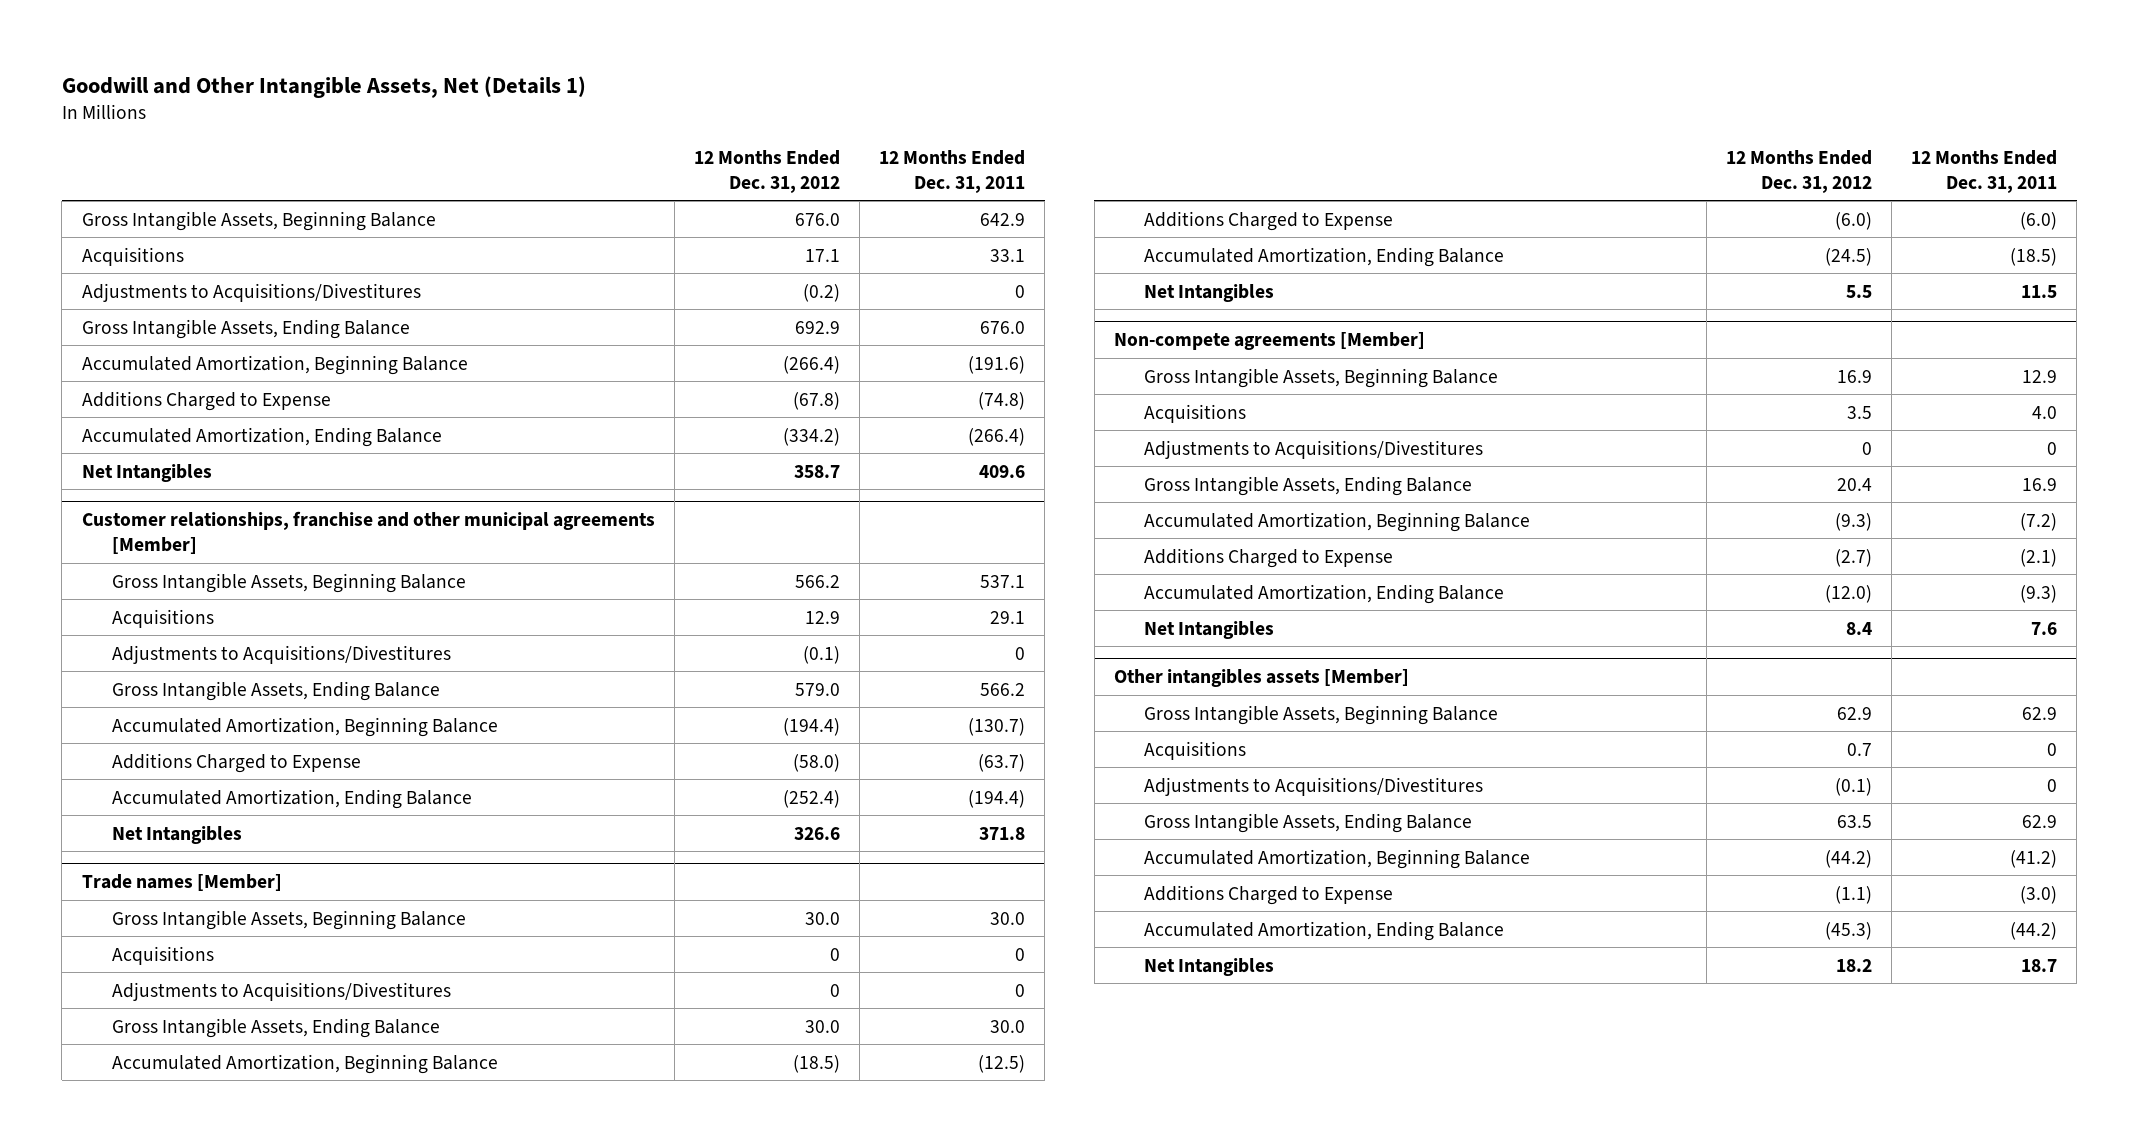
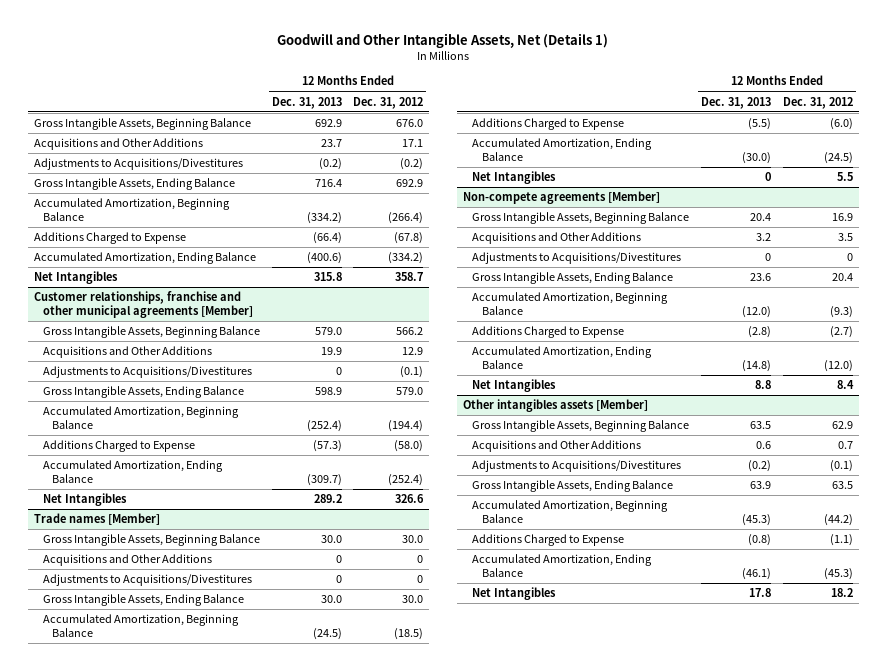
[879,149,1026,193] 12 Months Ended Dec. 31, 2011 -> none
none -> [271,96,342,109] Dec. 31, 2013
[81,246,184,266] Acquisitions -> [33,138,203,151] Acquisitions and Other Additions
[112,608,215,628] Acquisitions -> [42,346,212,359] Acquisitions and Other Additions
[112,945,215,965] Acquisitions -> none
none -> [42,554,212,567] Acquisitions and Other Additions
[1144,403,1247,423] Acquisitions -> none
none -> [472,232,642,245] Acquisitions and Other Additions
[1144,740,1247,760] Acquisitions -> none
none -> [472,440,642,453] Acquisitions and Other Additions

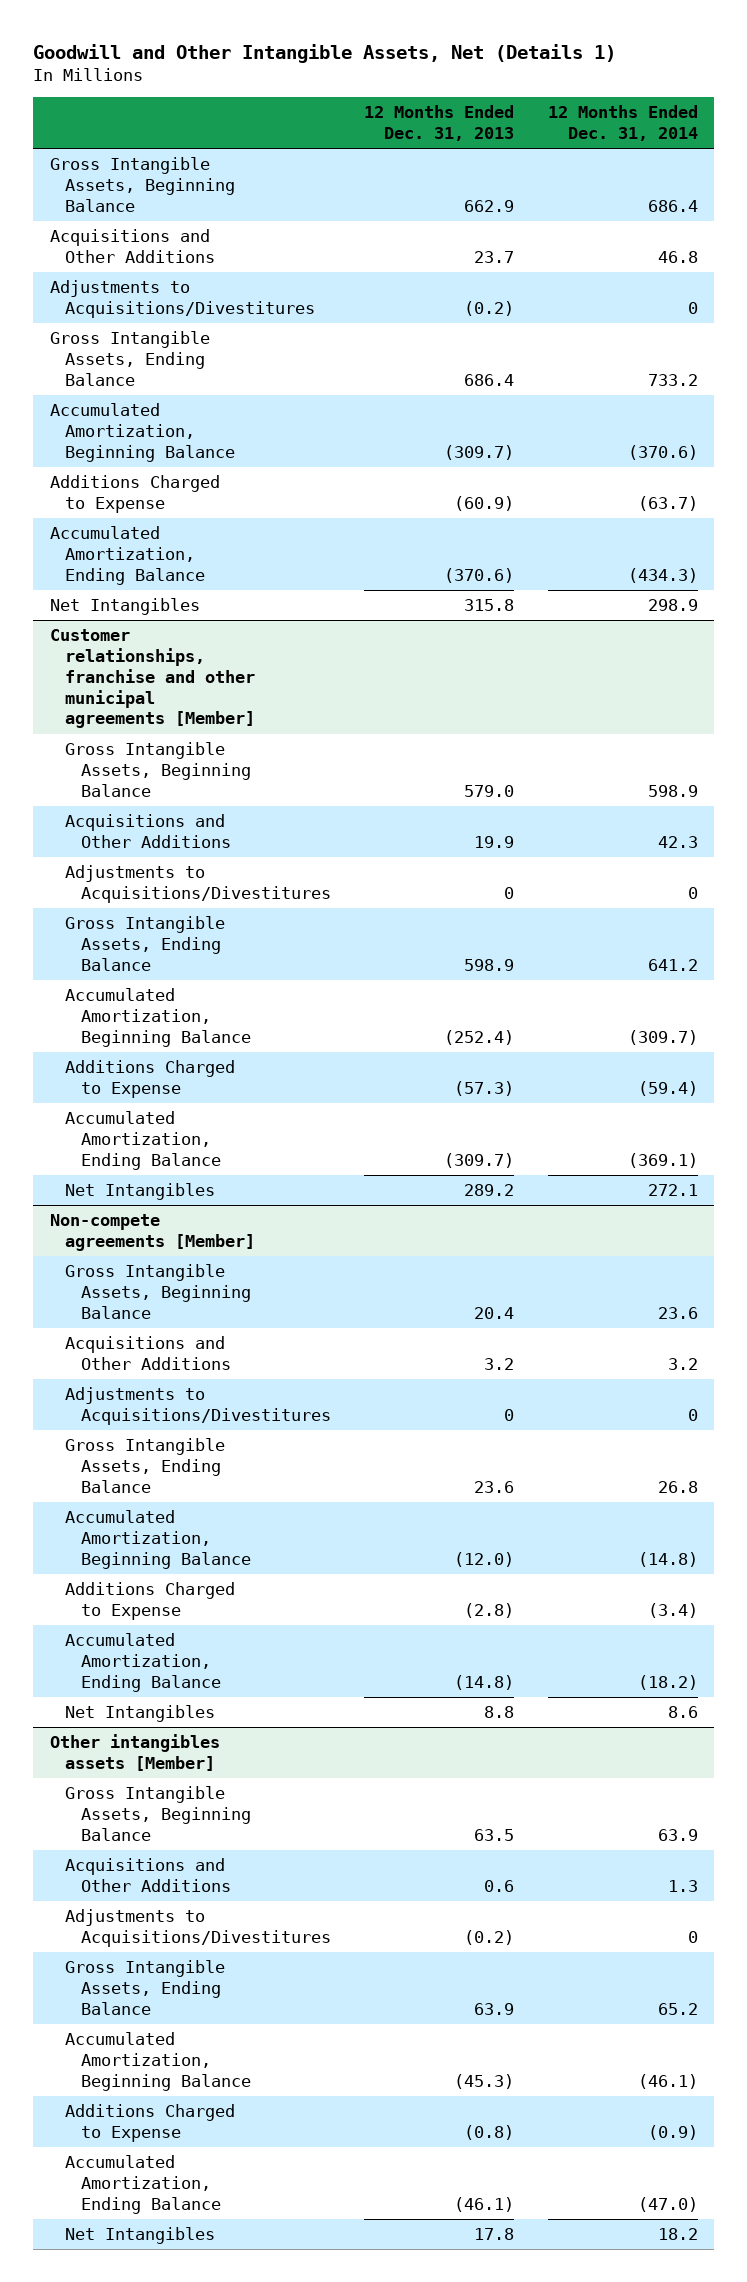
[353,96,424,109] Dec. 31, 2012 -> none
none -> [547,105,698,142] 12 Months Ended Dec. 31, 2014
[314,119,342,128] 692.9 -> [464,199,515,212] 662.9
[314,179,342,188] 716.4 -> [464,373,515,386] 686.4
[306,212,342,225] (334.2) -> [444,444,515,460] (309.7)
[312,232,342,245] (66.4) -> [454,495,515,511] (60.9)
[306,252,342,265] (400.6) -> [444,567,515,583] (370.6)
[33,513,160,526] Trade names [Member] -> none
[42,534,260,547] Gross Intangible Assets, Beginning Balance -> none
[42,554,212,567] Acquisitions and Other Additions -> none
[42,574,252,587] Adjustments to Acquisitions/Divestitures -> none
[42,594,244,607] Gross Intangible Assets, Ending Balance -> none
[42,614,239,638] Accumulated Amortization, Beginning Balance -> none
[472,118,625,131] Additions Charged to Expense -> none
[472,138,653,162] Accumulated Amortization, Ending Balance -> none
[472,171,557,185] Net Intangibles -> none

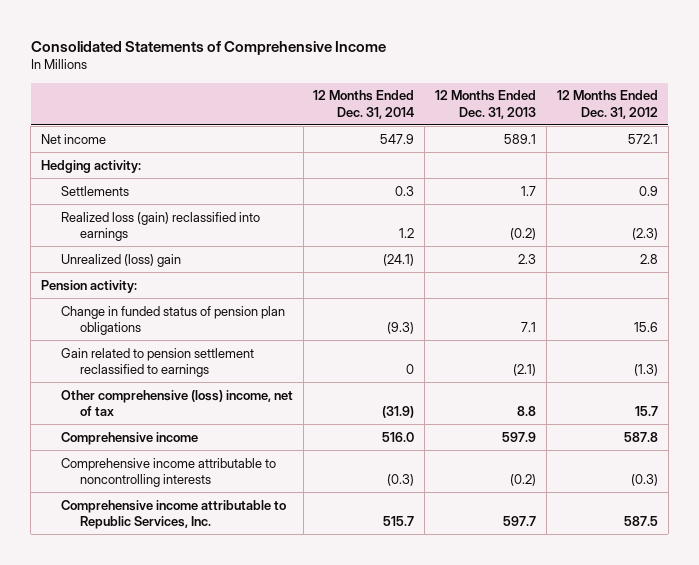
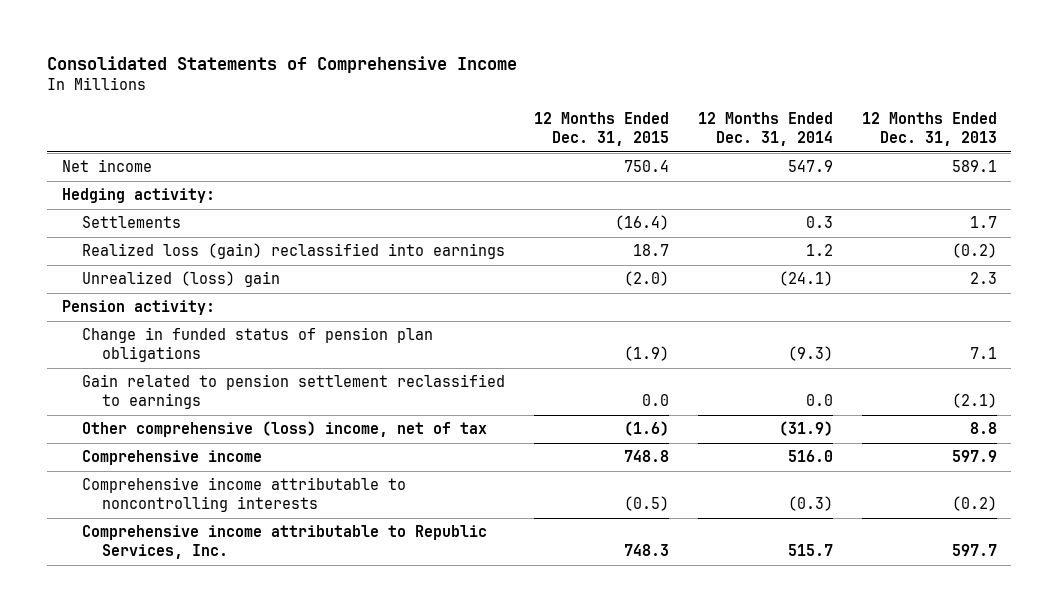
[556,90,658,119] 12 Months Ended Dec. 31, 2012 -> none
none -> [533,112,669,147] 12 Months Ended Dec. 31, 2015
[406,364,415,375] 0 -> [805,394,833,407] 0.0

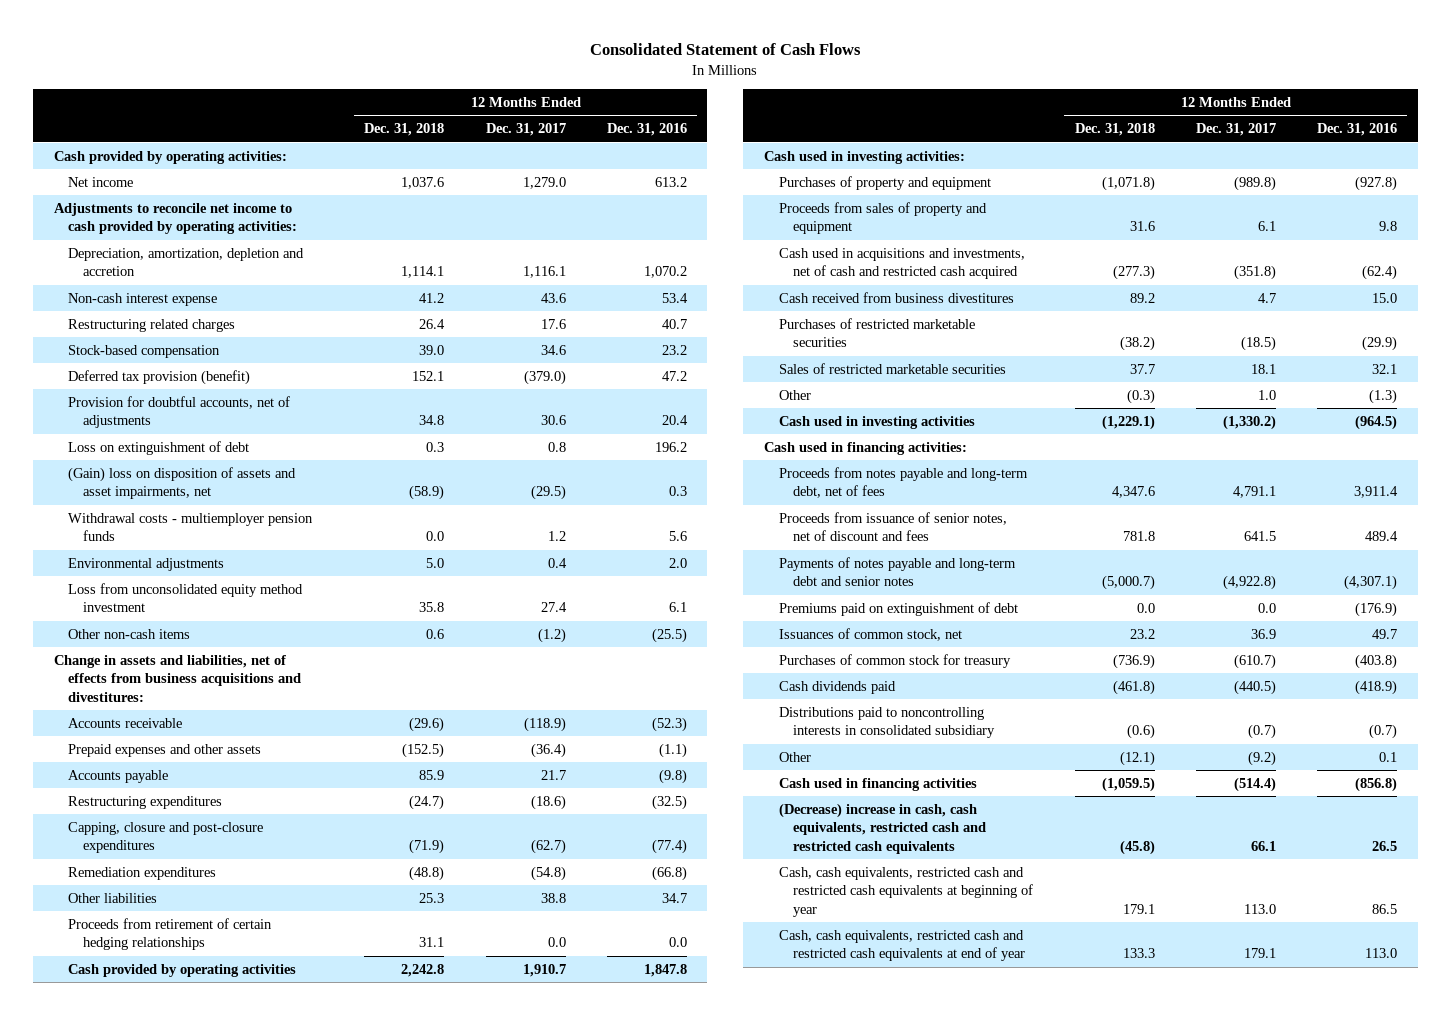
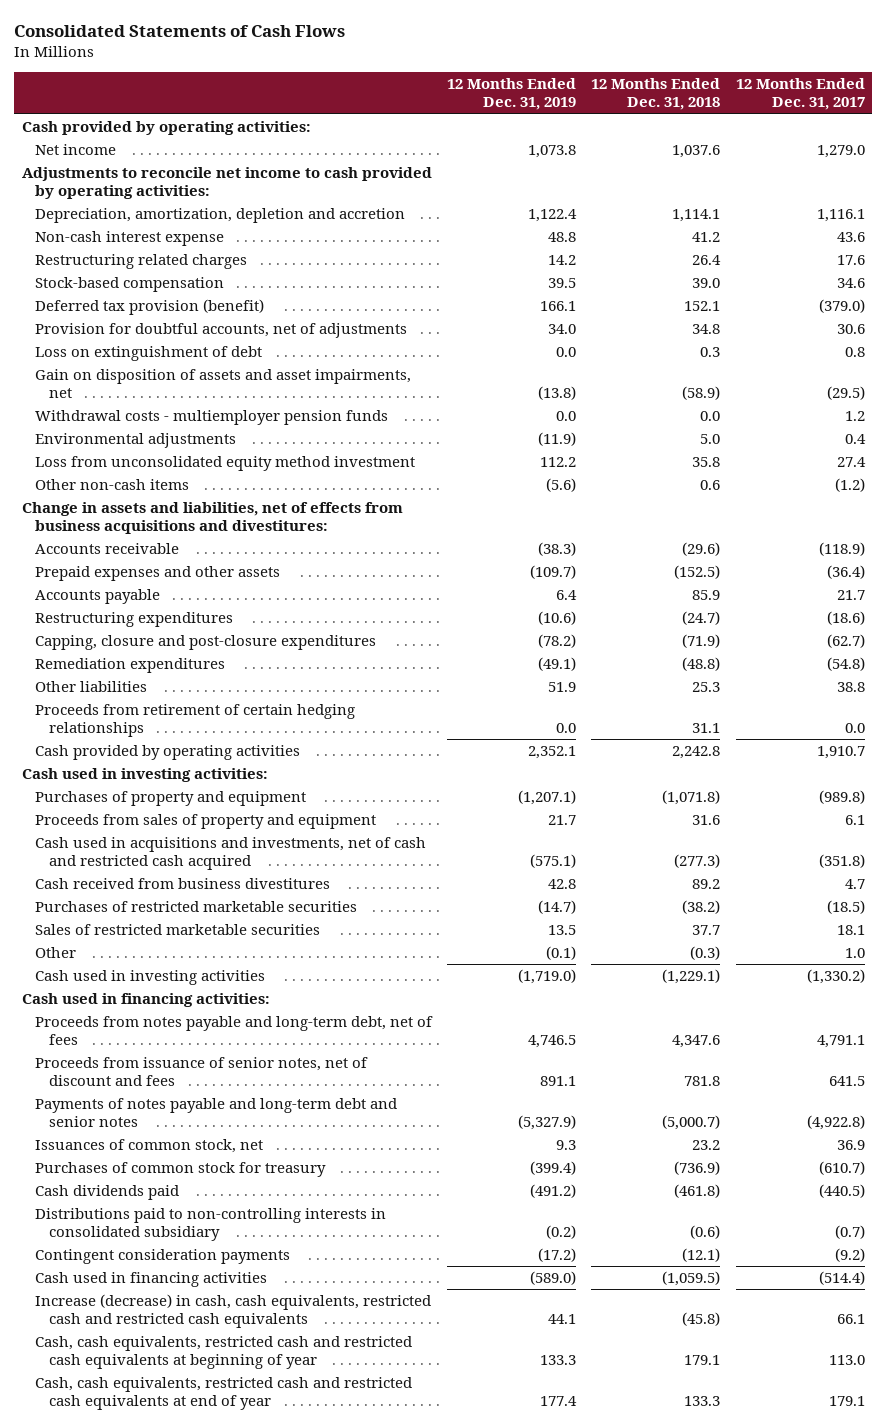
[590,43,862,56] Consolidated Statement of Cash Flows -> [13,25,345,38] Consolidated Statements of Cash Flows
[606,123,687,137] Dec. 31, 2016 -> none
none -> [447,78,577,111] 12 Months Ended Dec. 31, 2019
[68,466,297,500] (Gain) loss on disposition of assets and asset impairments, net -> [35,368,412,399] Gain on disposition of assets and asset impairments, net
[778,601,1018,616] Premiums paid on extinguishment of debt -> none
[778,706,996,739] Distributions paid to noncontrolling interests in consolidated subsidiary -> [35,1207,387,1242] Distributions paid to non-controlling interests in consolidated subsidiary
[778,751,811,762] Other -> [35,1248,291,1264] Contingent consideration payments
[778,802,987,854] (Decrease) increase in cash, cash equivalents, restricted cash and restricted cash equivalents -> [35,1293,432,1329] Increase (decrease) in cash, cash equivalents, restricted cash and restricted cash equivalents

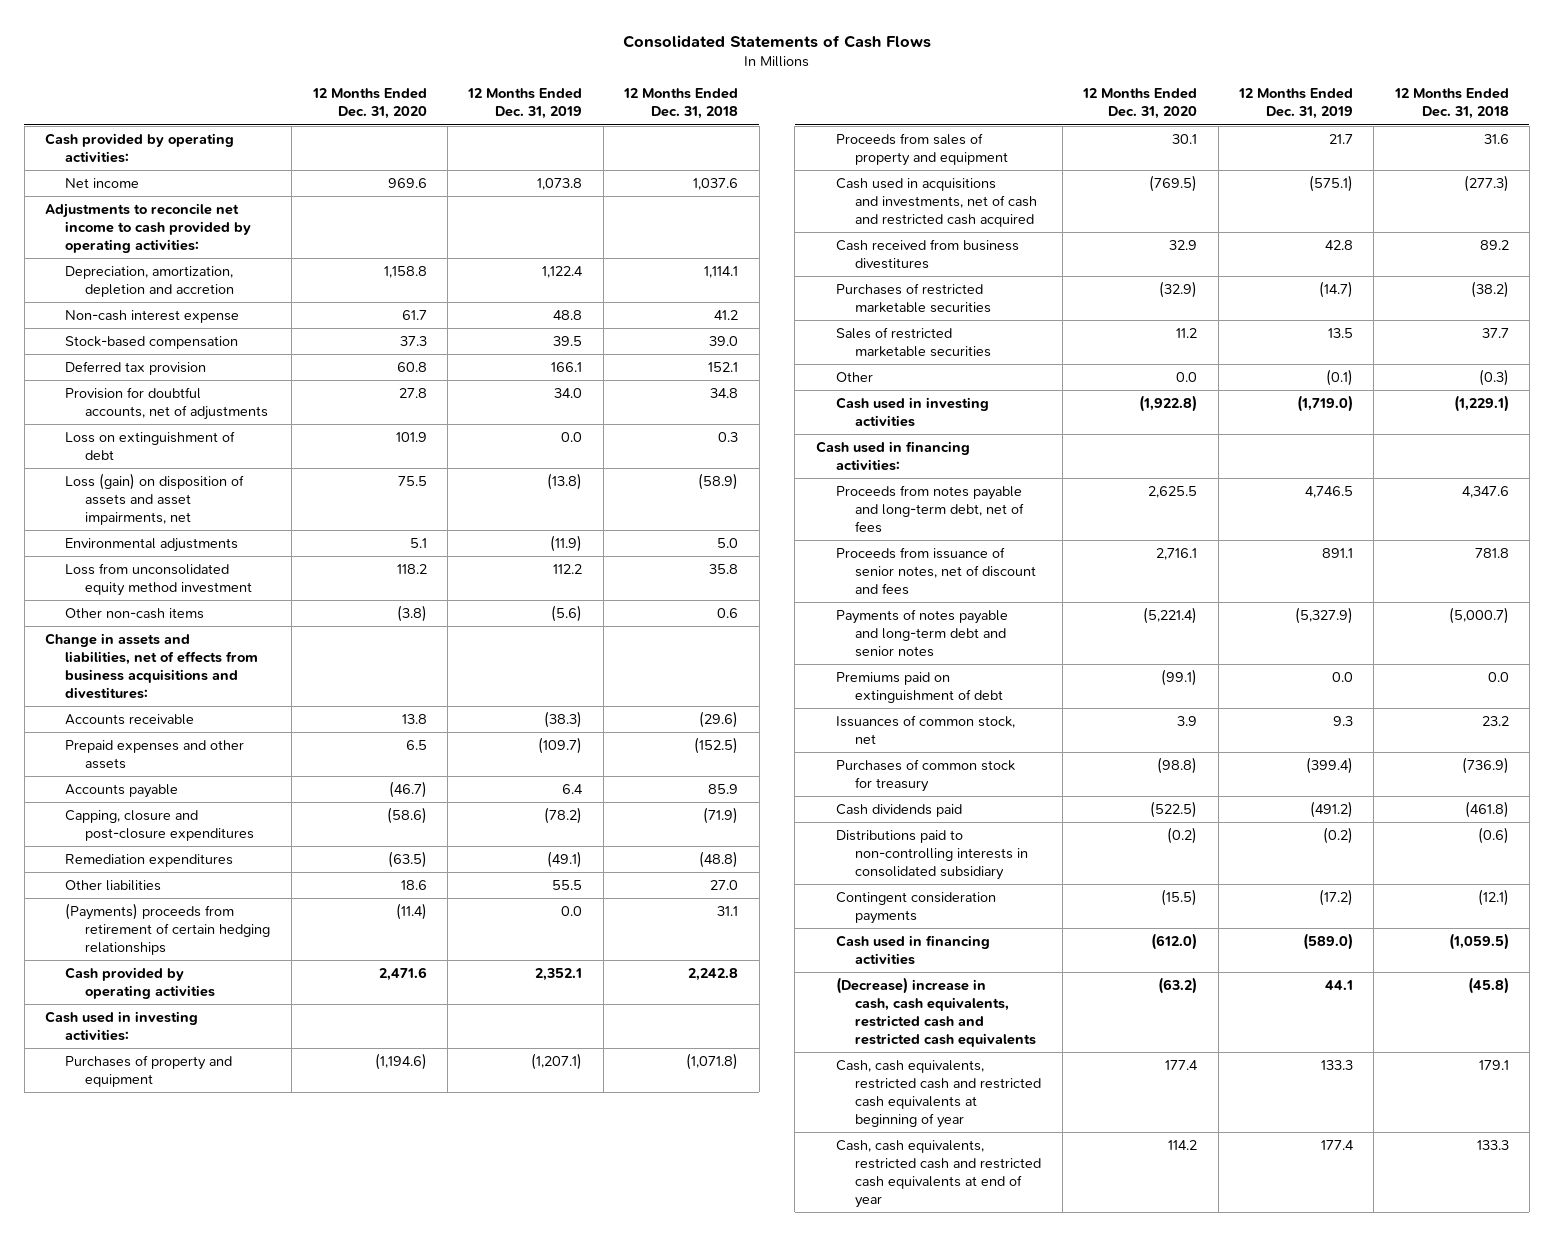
[735,78,865,111] 12 Months Ended Dec. 31, 2017 -> none
none -> [311,88,427,120] 12 Months Ended Dec. 31, 2020
[35,253,248,269] Restructuring related charges -> none
[35,298,265,315] Deferred tax provision (benefit) -> [65,361,207,376] Deferred tax provision
[35,409,389,425] Withdrawal costs - multiemployer pension funds -> none
[35,368,412,399] Gain on disposition of assets and asset impairments, net -> [65,473,245,525] Loss (gain) on disposition of assets and asset impairments, net
[35,611,234,627] Restructuring expenditures -> none
[548,681,577,692] 51.9 -> [552,880,583,891] 55.5
[692,681,721,692] 25.3 -> [710,880,739,891] 27.0
[35,703,356,738] Proceeds from retirement of certain hedging relationships -> [65,903,271,955] (Payments) proceeds from retirement of certain hedging relationships
none -> [835,672,1004,703] Premiums paid on extinguishment of debt
[35,1293,432,1329] Increase (decrease) in cash, cash equivalents, restricted cash and restricted cash equivalents -> [835,977,1037,1047] (Decrease) increase in cash, cash equivalents, restricted cash and restricted cash equivalents

